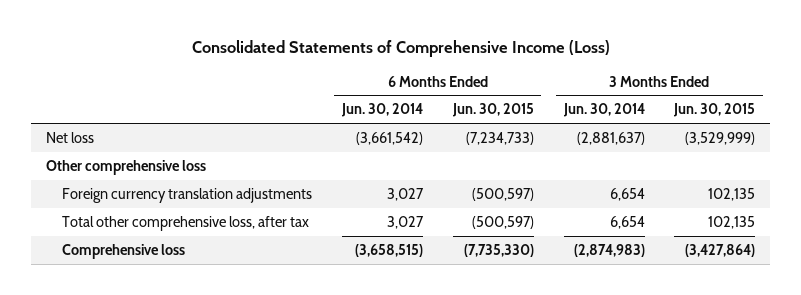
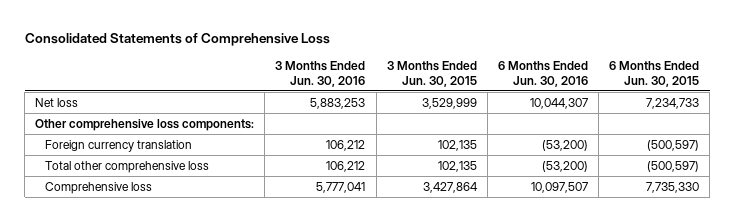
[191,40,610,58] Consolidated Statements of Comprehensive Income (Loss) -> [24,33,330,47] Consolidated Statements of Comprehensive Loss
[340,103,423,118] Jun. 30, 2014 -> none
[562,103,645,118] Jun. 30, 2014 -> none
none -> [275,60,366,87] 3 Months Ended Jun. 30, 2016
none -> [497,60,588,87] 6 Months Ended Jun. 30, 2016
[465,131,534,145] (7,234,733) -> [645,97,699,109] 7,234,733
[685,131,756,145] (3,529,999) -> [421,97,477,109] 3,529,999
[45,159,206,175] Other comprehensive loss -> [35,118,255,131] Other comprehensive loss components:
[61,187,312,203] Foreign currency translation adjustments -> [45,139,193,152] Foreign currency translation
[61,215,309,231] Total other comprehensive loss, after tax -> [45,160,210,173] Total other comprehensive loss
[463,243,534,257] (7,735,330) -> [645,181,699,193] 7,735,330
[685,243,756,257] (3,427,864) -> [422,181,478,193] 3,427,864

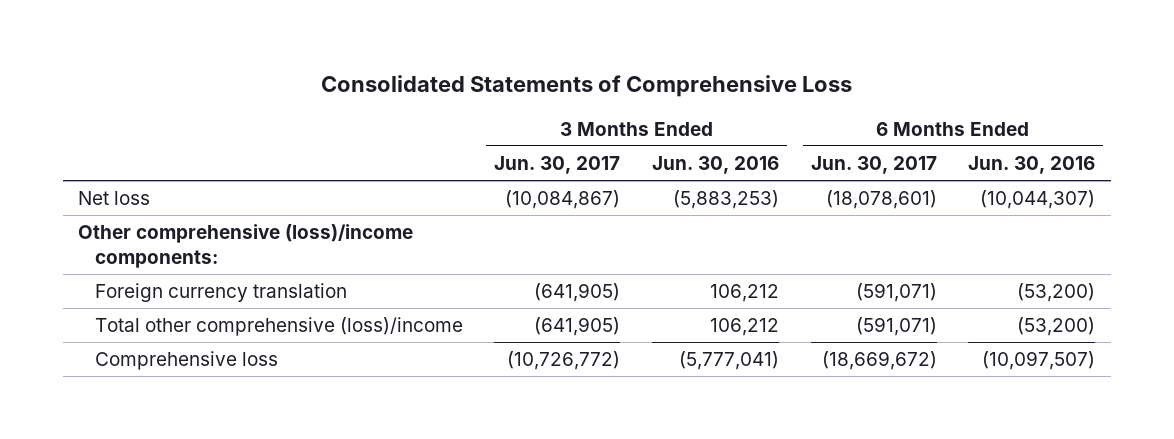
[386,60,477,87] 3 Months Ended Jun. 30, 2015 -> none
[608,60,699,87] 6 Months Ended Jun. 30, 2015 -> none
none -> [494,156,621,175] Jun. 30, 2017
none -> [810,156,937,175] Jun. 30, 2017
[310,97,366,109] 5,883,253 -> [672,190,779,210] (5,883,253)
[529,97,588,109] 10,044,307 -> [980,190,1096,210] (10,044,307)
[35,118,255,131] Other comprehensive loss components: -> [78,224,414,268] Other comprehensive (loss)/income components:
[45,160,210,173] Total other comprehensive loss -> [94,317,463,337] Total other comprehensive (loss)/income
[316,181,366,193] 5,777,041 -> [678,351,779,371] (5,777,041)
[530,181,588,193] 10,097,507 -> [982,351,1096,371] (10,097,507)

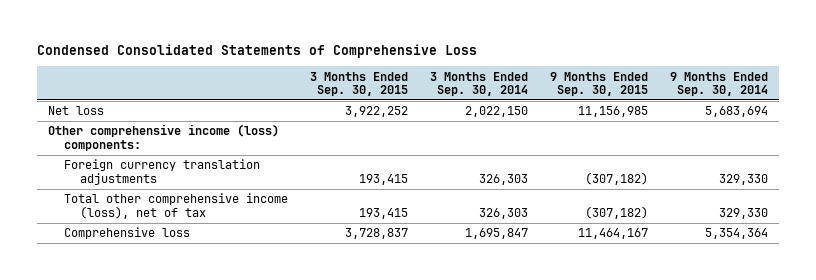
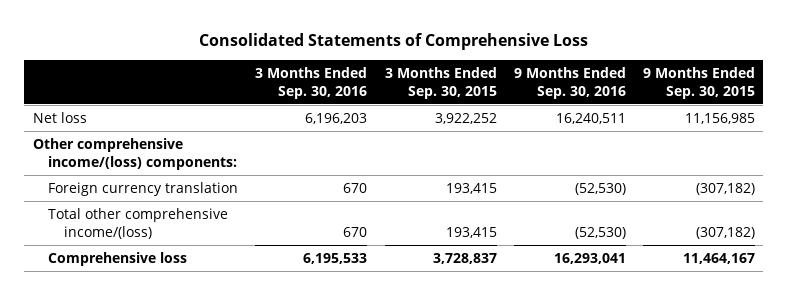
[37,43,478,58] Condensed Consolidated Statements of Comprehensive Loss -> [198,32,588,50] Consolidated Statements of Comprehensive Loss
[430,71,529,96] 3 Months Ended Sep. 30, 2014 -> none
[669,71,768,96] 9 Months Ended Sep. 30, 2014 -> none
none -> [255,66,368,99] 3 Months Ended Sep. 30, 2016
none -> [513,66,626,99] 9 Months Ended Sep. 30, 2016
[48,124,280,151] Other comprehensive income (loss) components: -> [32,137,238,170] Other comprehensive income/(loss) components:
[64,159,261,185] Foreign currency translation adjustments -> [48,181,239,196] Foreign currency translation
[64,193,289,219] Total other comprehensive income (loss), net of tax -> [48,207,229,239] Total other comprehensive income/(loss)

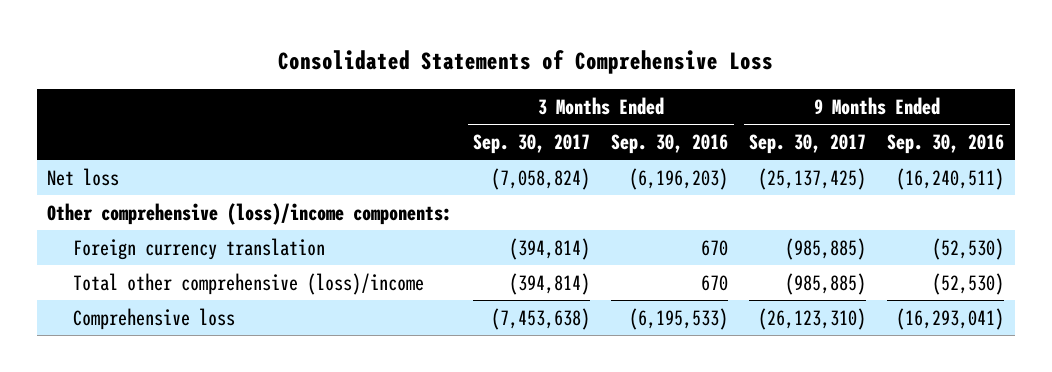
[384,66,497,99] 3 Months Ended Sep. 30, 2015 -> none
[642,66,755,99] 9 Months Ended Sep. 30, 2015 -> none
none -> [473,134,591,155] Sep. 30, 2017
none -> [749,134,867,155] Sep. 30, 2017
[305,112,368,124] 6,196,203 -> [629,167,729,190] (6,196,203)
[555,112,626,124] 16,240,511 -> [896,167,1005,190] (16,240,511)
[32,137,238,170] Other comprehensive income/(loss) components: -> [47,202,453,225] Other comprehensive (loss)/income components:
[48,207,229,239] Total other comprehensive income/(loss) -> [73,272,425,295] Total other comprehensive (loss)/income
[303,252,368,264] 6,195,533 -> [629,307,729,330] (6,195,533)
[553,252,626,264] 16,293,041 -> [896,307,1005,330] (16,293,041)

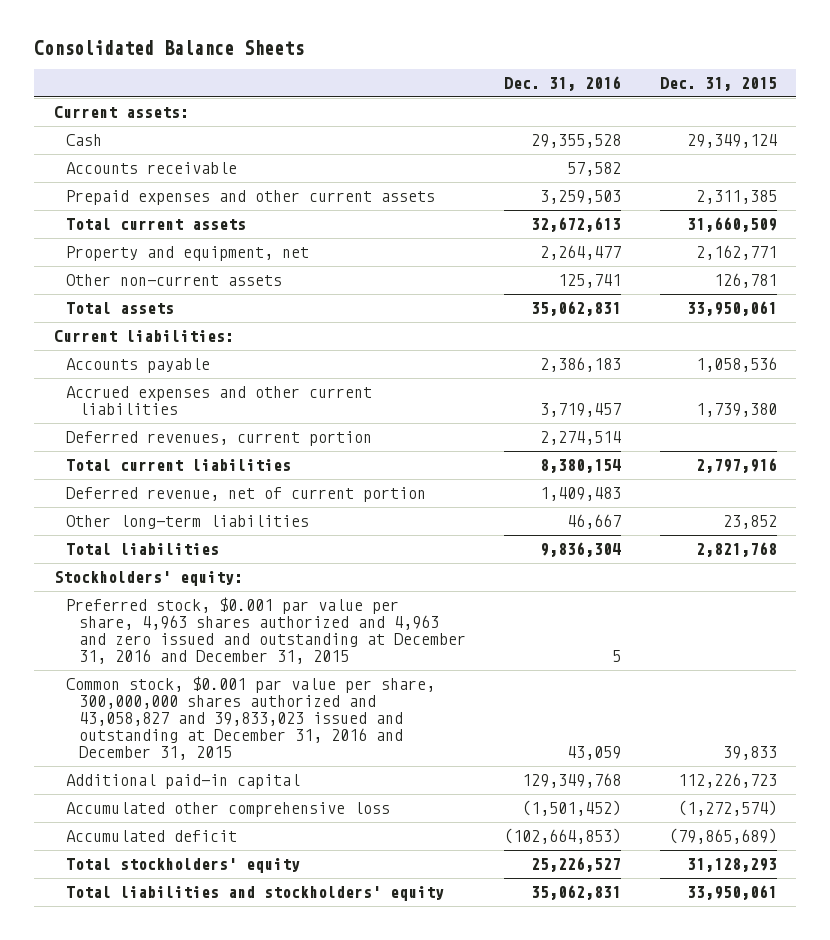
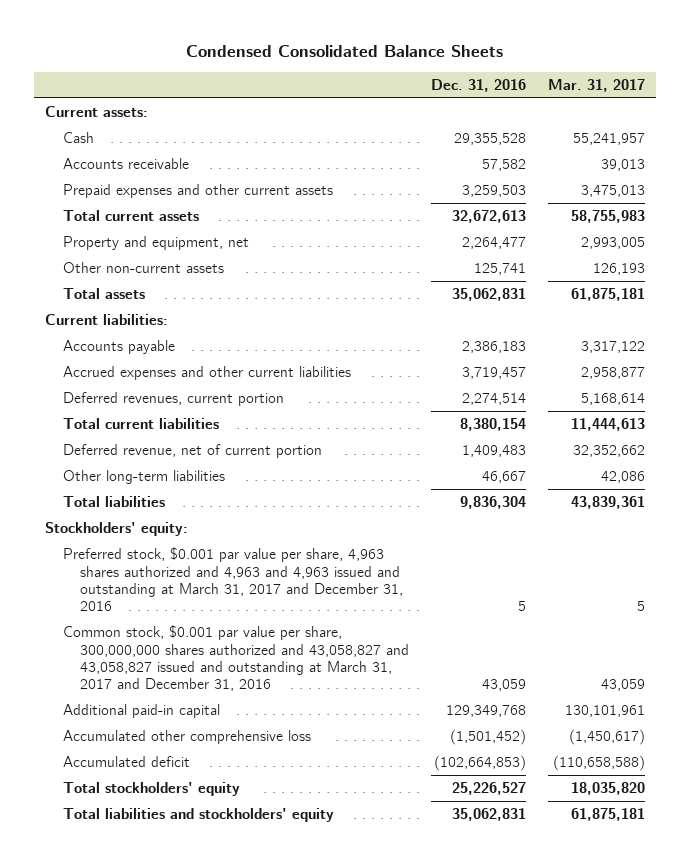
[34,40,305,56] Consolidated Balance Sheets -> [186,45,504,58] Condensed Consolidated Balance Sheets
[659,76,777,91] Dec. 31, 2015 -> none
none -> [547,78,645,92] Mar. 31, 2017
[66,597,466,665] Preferred stock, $0.001 par value per share, 4,963 shares authorized and 4,963 and zero issued and outstanding at December 31, 2016 and December 31, 2015 -> [62,547,404,612] Preferred stock, $0.001 par value per share, 4,963 shares authorized and 4,963 and 4,963 issued and outstanding at March 31, 2017 and December 31, 2016
[66,676,436,761] Common stock, $0.001 par value per share, 300,000,000 shares authorized and 43,058,827 and 39,833,023 issued and outstanding at December 31, 2016 and December 31, 2015 -> [62,625,410,692] Common stock, $0.001 par value per share, 300,000,000 shares authorized and 43,058,827 and 43,058,827 issued and outstanding at March 31, 2017 and December 31, 2016

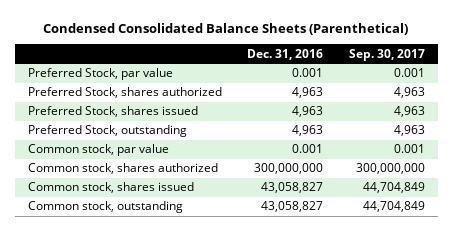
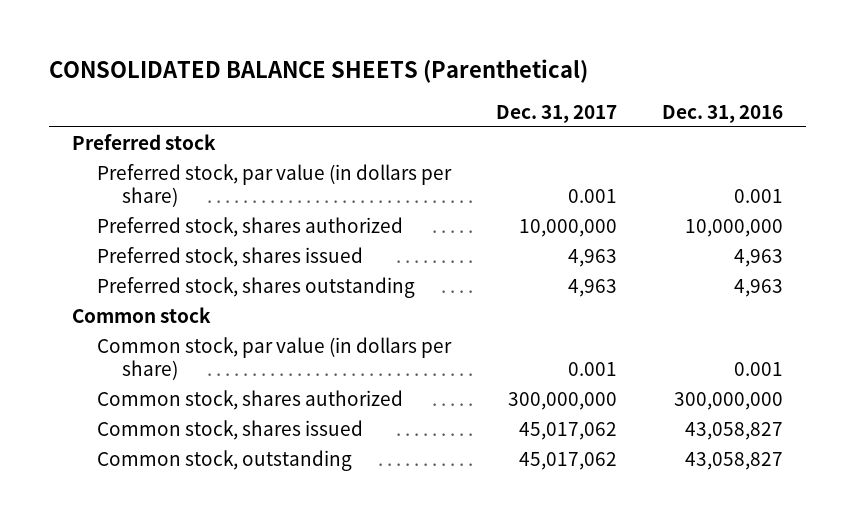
[43,22,409,35] Condensed Consolidated Balance Sheets (Parenthetical) -> [48,59,588,84] CONSOLIDATED BALANCE SHEETS (Parenthetical)
[349,48,426,61] Sep. 30, 2017 -> none
none -> [495,105,617,124] Dec. 31, 2017
none -> [71,133,216,150] Preferred stock
[27,68,173,81] Preferred Stock, par value -> [96,163,452,208] Preferred stock, par value (in dollars per share)
[27,87,222,99] Preferred Stock, shares authorized -> [96,216,403,237] Preferred stock, shares authorized
[292,87,324,99] 4,963 -> [685,218,784,237] 10,000,000
[27,106,198,118] Preferred Stock, shares issued -> [96,246,363,267] Preferred stock, shares issued
[27,125,187,138] Preferred Stock, outstanding -> [96,276,415,298] Preferred stock, shares outstanding
none -> [71,306,211,323] Common stock
[27,144,169,157] Common stock, par value -> [96,336,452,381] Common stock, par value (in dollars per share)

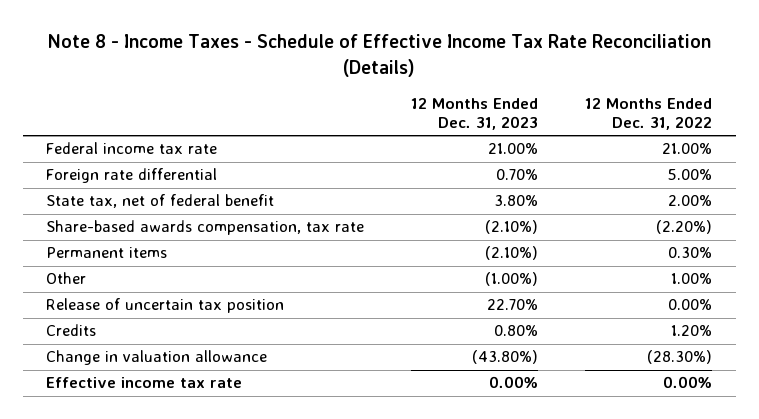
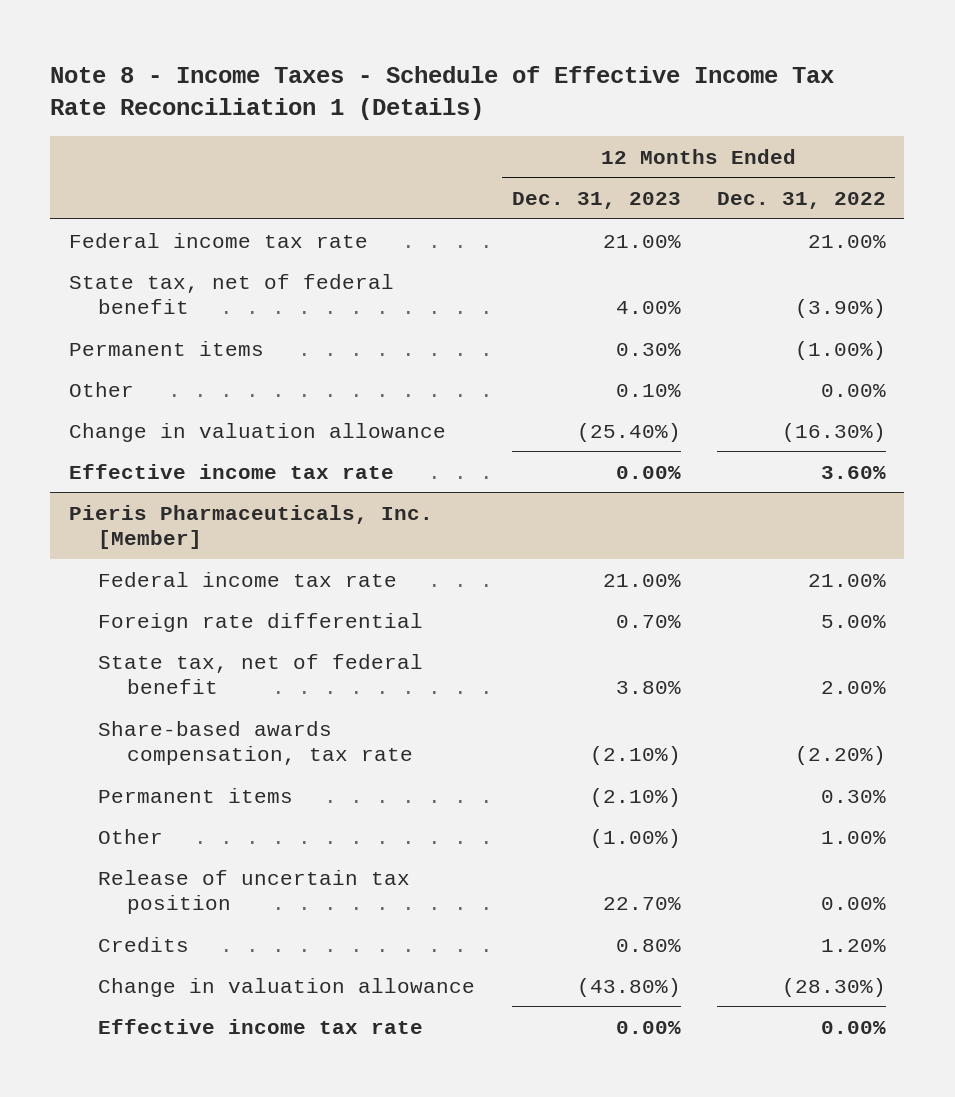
[47,34,712,77] Note 8 - Income Taxes - Schedule of Effective Income Tax Rate Reconciliation (Details) -> [50,65,835,121] Note 8 - Income Taxes - Schedule of Effective Income Tax Rate Reconciliation 1 (Details)
none -> [68,273,394,315] State tax, net of federal benefit
none -> [68,340,264,356] Permanent items
none -> [68,381,134,397] Other
none -> [68,422,446,442] Change in valuation allowance
none -> [68,463,394,479] Effective income tax rate
none -> [68,504,433,550] Pieris Pharmaceuticals, Inc. [Member]
none -> [98,571,398,587] Federal income tax rate

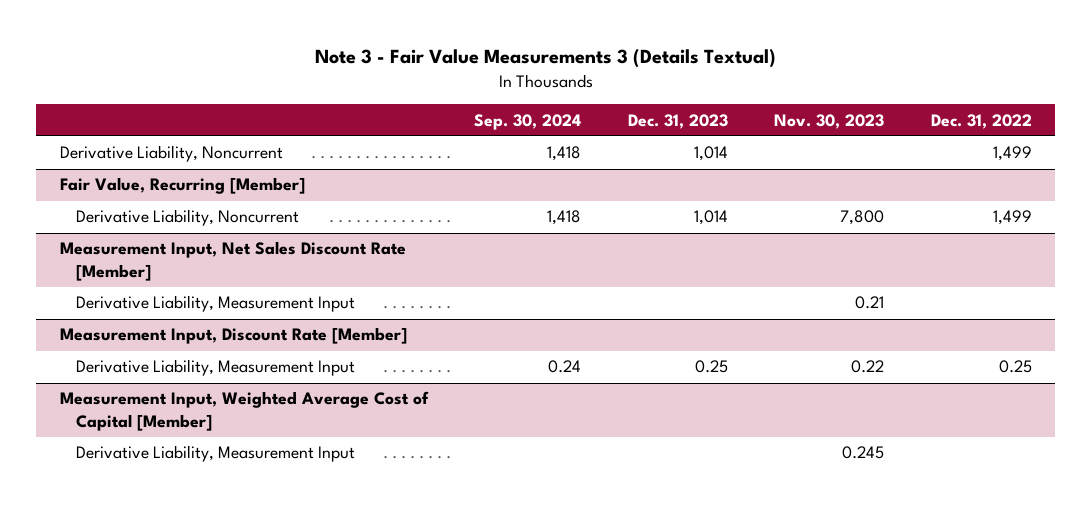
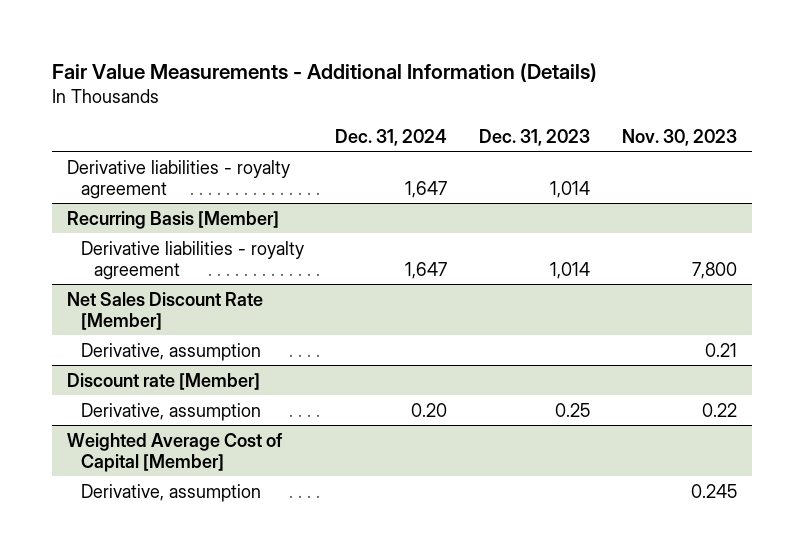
[314,49,776,69] Note 3 - Fair Value Measurements 3 (Details Textual) -> [51,63,597,83] Fair Value Measurements - Additional Information (Details)
[474,113,582,130] Sep. 30, 2024 -> none
[931,113,1033,129] Dec. 31, 2022 -> none
none -> [335,128,448,146] Dec. 31, 2024
[59,145,283,163] Derivative Liability, Noncurrent -> [67,159,291,199] Derivative liabilities - royalty agreement
[59,177,305,195] Fair Value, Recurring [Member] -> [67,210,280,229] Recurring Basis [Member]
[75,209,299,227] Derivative Liability, Noncurrent -> [80,240,304,280] Derivative liabilities - royalty agreement
[59,241,406,281] Measurement Input, Net Sales Discount Rate [Member] -> [67,291,264,330] Net Sales Discount Rate [Member]
[75,295,355,313] Derivative Liability, Measurement Input -> [80,342,261,361] Derivative, assumption
[59,327,407,345] Measurement Input, Discount Rate [Member] -> [67,372,261,390] Discount rate [Member]
[75,359,355,377] Derivative Liability, Measurement Input -> [80,402,261,421] Derivative, assumption
[59,391,429,431] Measurement Input, Weighted Average Cost of Capital [Member] -> [67,432,283,472] Weighted Average Cost of Capital [Member]
[75,445,355,463] Derivative Liability, Measurement Input -> [80,483,261,502] Derivative, assumption

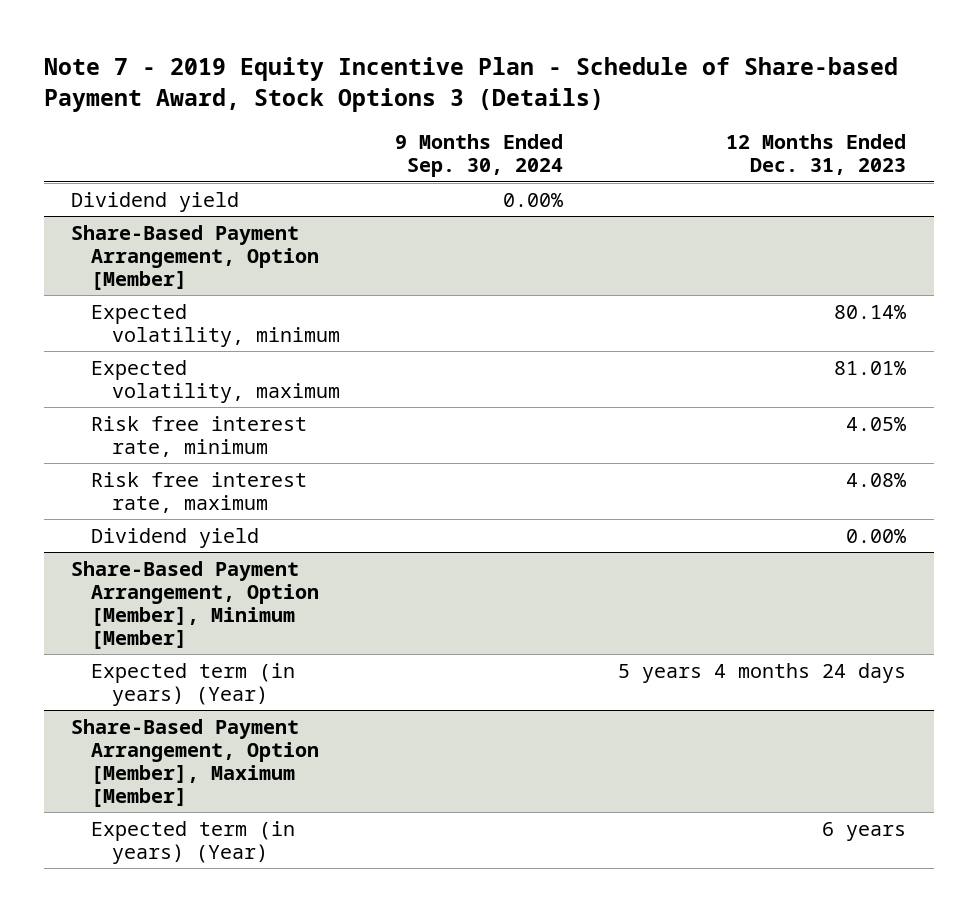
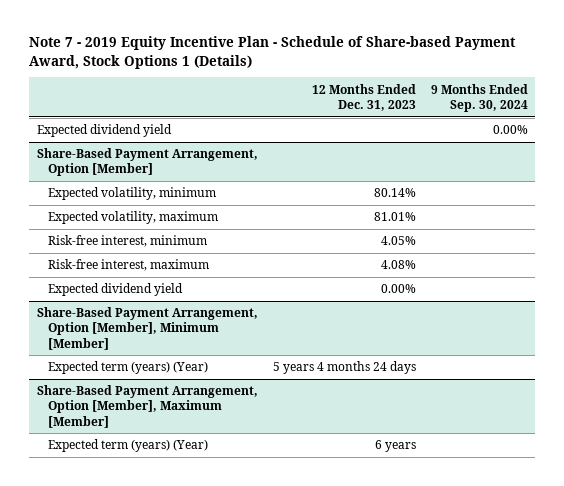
[43,56,898,112] Note 7 - 2019 Equity Incentive Plan - Schedule of Share-based Payment Award, Stock Options 3 (Details) -> [29,36,517,69] Note 7 - 2019 Equity Incentive Plan - Schedule of Share-based Payment Award, Stock Options 1 (Details)
[71,191,240,212] Dividend yield -> [36,124,172,138] Expected dividend yield
[91,415,308,457] Risk free interest rate, minimum -> [47,235,207,248] Risk-free interest, minimum
[91,471,308,513] Risk free interest rate, maximum -> [47,259,209,272] Risk-free interest, maximum
[91,527,260,548] Dividend yield -> [47,283,183,297] Expected dividend yield
[91,662,296,706] Expected term (in years) (Year) -> [47,361,208,375] Expected term (years) (Year)
[91,820,296,864] Expected term (in years) (Year) -> [47,439,208,453] Expected term (years) (Year)

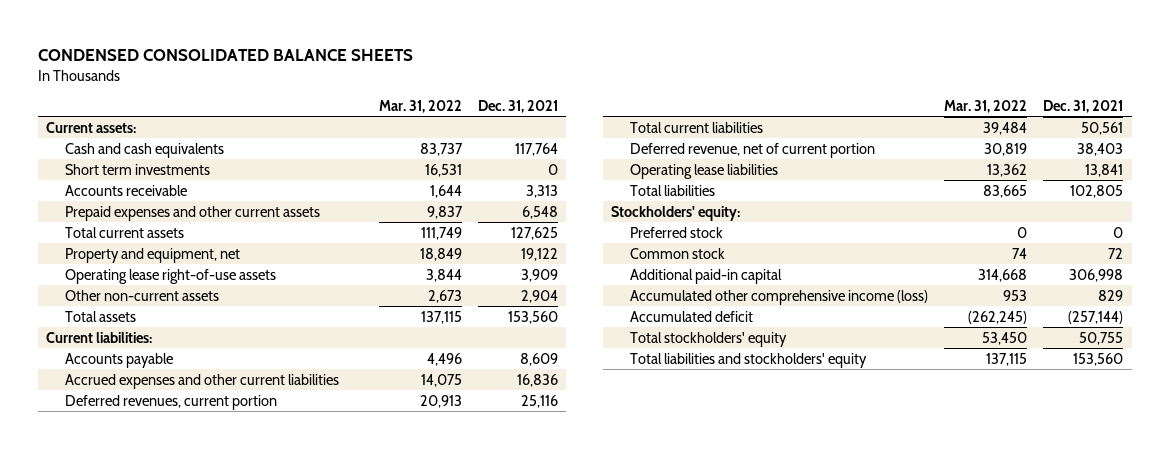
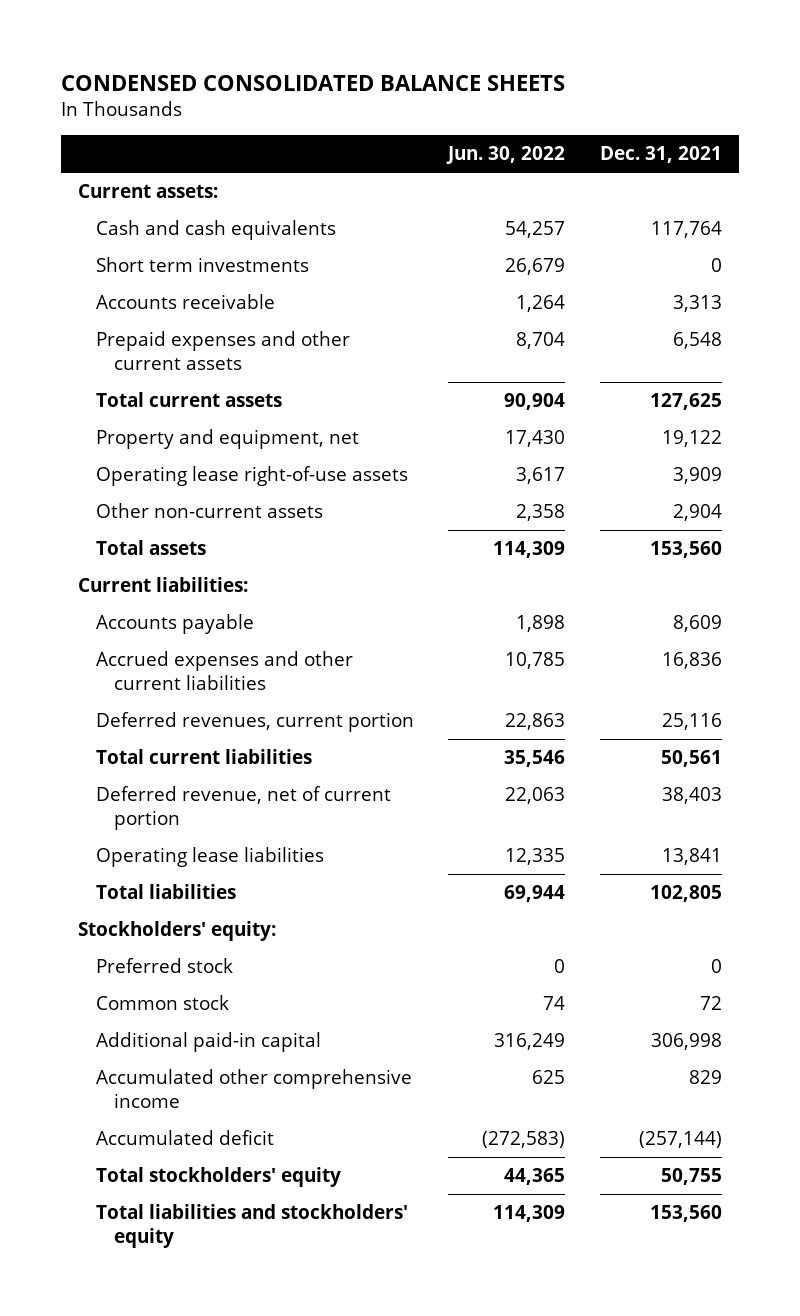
[378,99,462,113] Mar. 31, 2022 -> none
none -> [446,146,566,165] Jun. 30, 2022
[629,289,928,305] Accumulated other comprehensive income (loss) -> [96,1069,413,1109] Accumulated other comprehensive income

